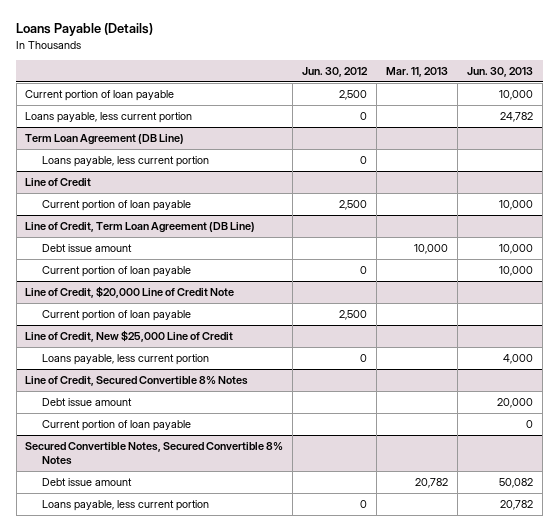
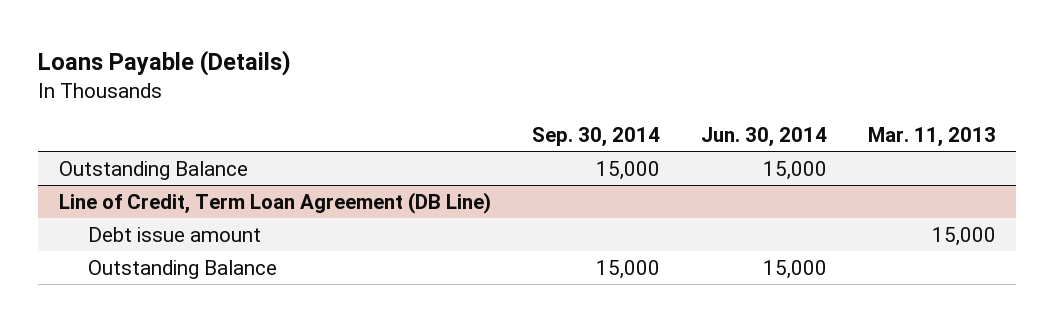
[302,66,369,77] Jun. 30, 2012 -> none
[467,66,534,77] Jun. 30, 2013 -> none
none -> [531,127,660,148] Sep. 30, 2014
none -> [700,127,827,148] Jun. 30, 2014
[25,111,193,123] Loans payable, less current portion -> none
[25,133,185,145] Term Loan Agreement (DB Line) -> none
[41,155,209,167] Loans payable, less current portion -> none
[25,177,92,186] Line of Credit -> none
[41,199,191,211] Current portion of loan payable -> none
[25,89,175,101] Current portion of loan payable -> [58,160,248,180] Outstanding Balance
[25,285,235,298] Line of Credit, $20,000 Line of Credit Note -> none
[41,309,191,321] Current portion of loan payable -> none
[25,329,234,342] Line of Credit, New $25,000 Line of Credit -> none
[41,353,209,365] Loans payable, less current portion -> none
[25,375,249,386] Line of Credit, Secured Convertible 8% Notes -> none
[41,397,132,406] Debt issue amount -> none
[41,419,191,431] Current portion of loan payable -> none
[25,441,284,466] Secured Convertible Notes, Secured Convertible 8% Notes -> none
[41,477,132,486] Debt issue amount -> none
[41,499,209,511] Loans payable, less current portion -> none
[414,243,449,254] 10,000 -> [931,226,996,246] 15,000
[41,265,191,277] Current portion of loan payable -> [88,259,278,279] Outstanding Balance

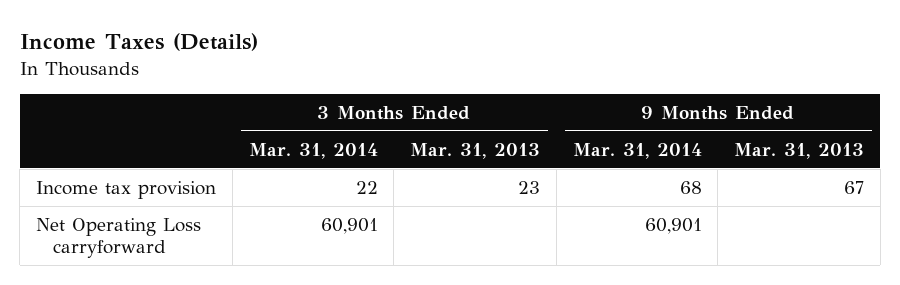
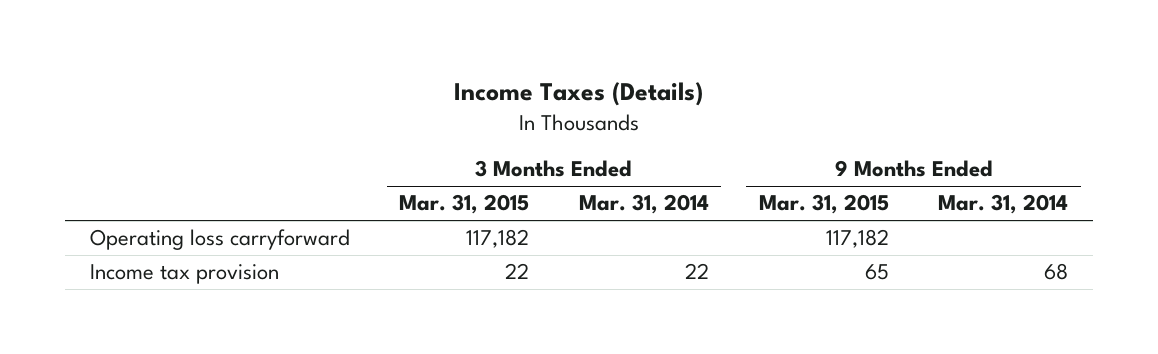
[410,142,541,159] Mar. 31, 2013 -> none
[734,142,865,159] Mar. 31, 2013 -> none
none -> [399,194,530,215] Mar. 31, 2015
none -> [758,194,889,215] Mar. 31, 2015
none -> [89,229,350,251] Operating loss carryforward
[36,217,202,259] Net Operating Loss carryforward -> none

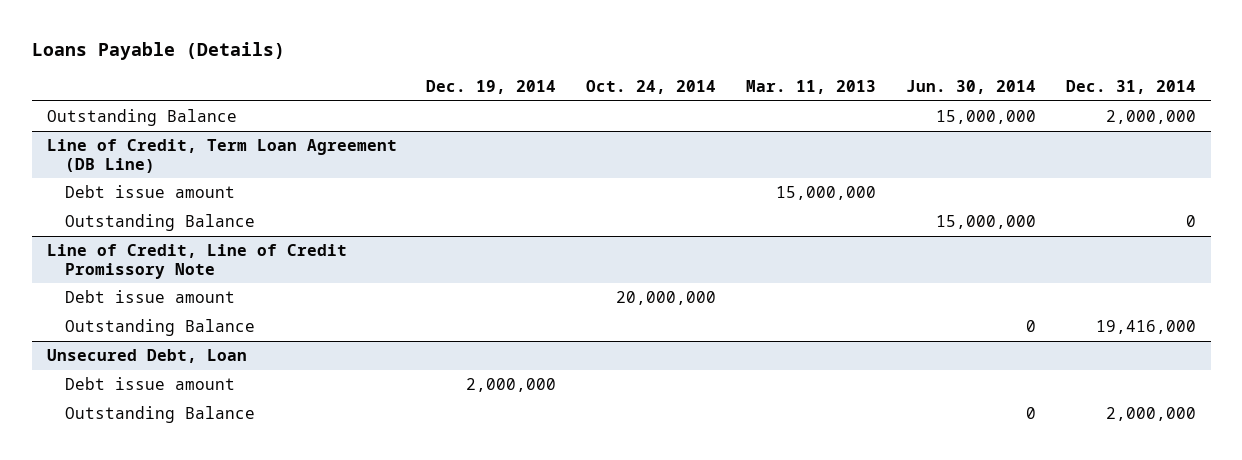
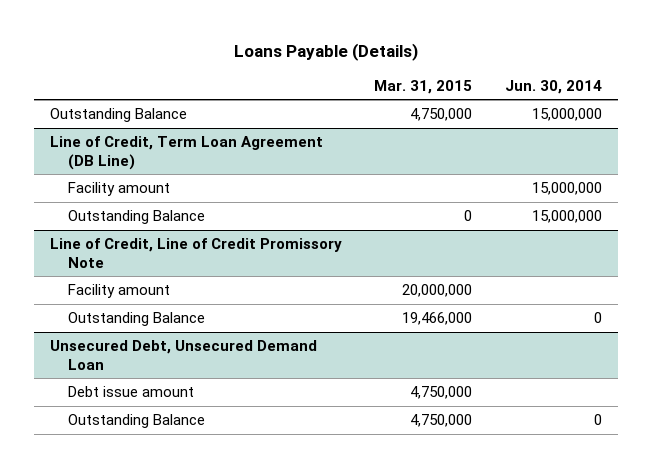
[426,80,557,95] Dec. 19, 2014 -> none
[586,80,717,95] Oct. 24, 2014 -> none
[746,80,877,95] Mar. 11, 2013 -> none
[1065,80,1196,95] Dec. 31, 2014 -> none
none -> [374,79,473,94] Mar. 31, 2015
[65,185,236,199] Debt issue amount -> none
none -> [68,182,171,197] Facility amount
[65,290,236,304] Debt issue amount -> none
none -> [68,284,171,299] Facility amount
[46,349,247,364] Unsecured Debt, Loan -> [49,340,317,370] Unsecured Debt, Unsecured Demand Loan

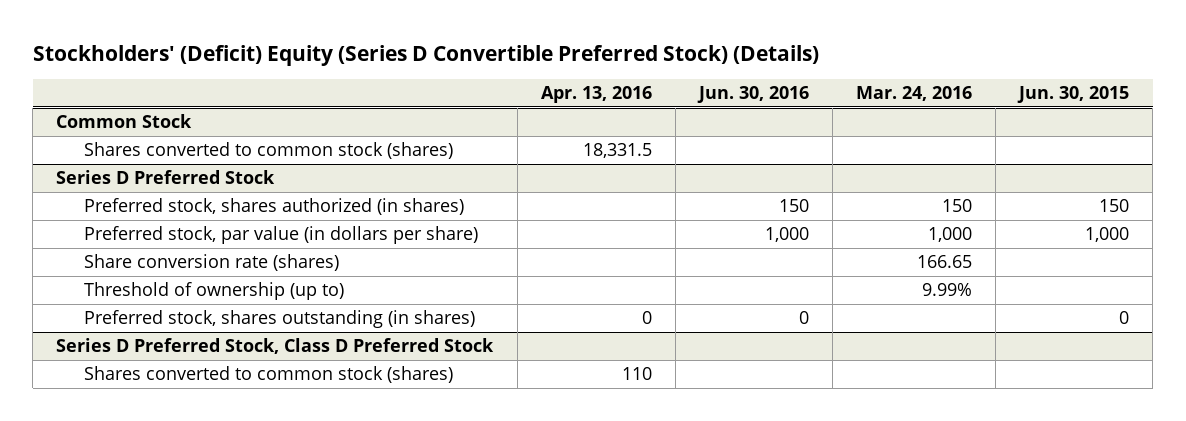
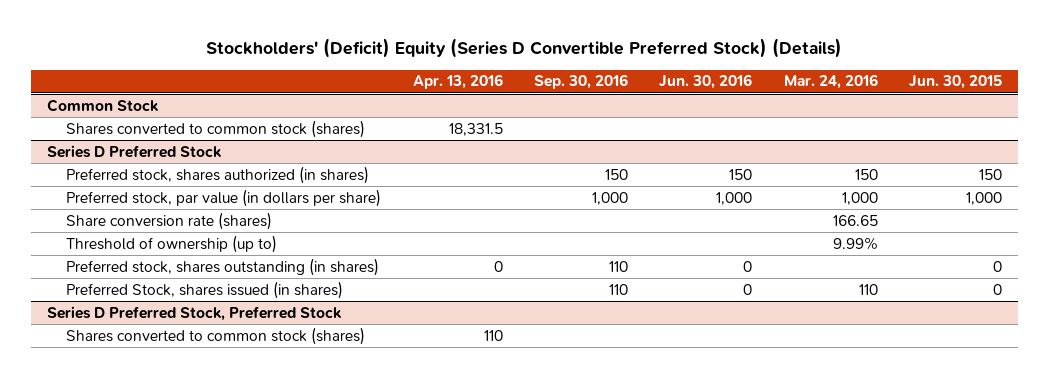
none -> [534,74,629,90] Sep. 30, 2016
none -> [66,280,344,299] Preferred Stock, shares issued (in shares)
[56,338,495,355] Series D Preferred Stock, Class D Preferred Stock -> [46,305,342,321] Series D Preferred Stock, Preferred Stock

